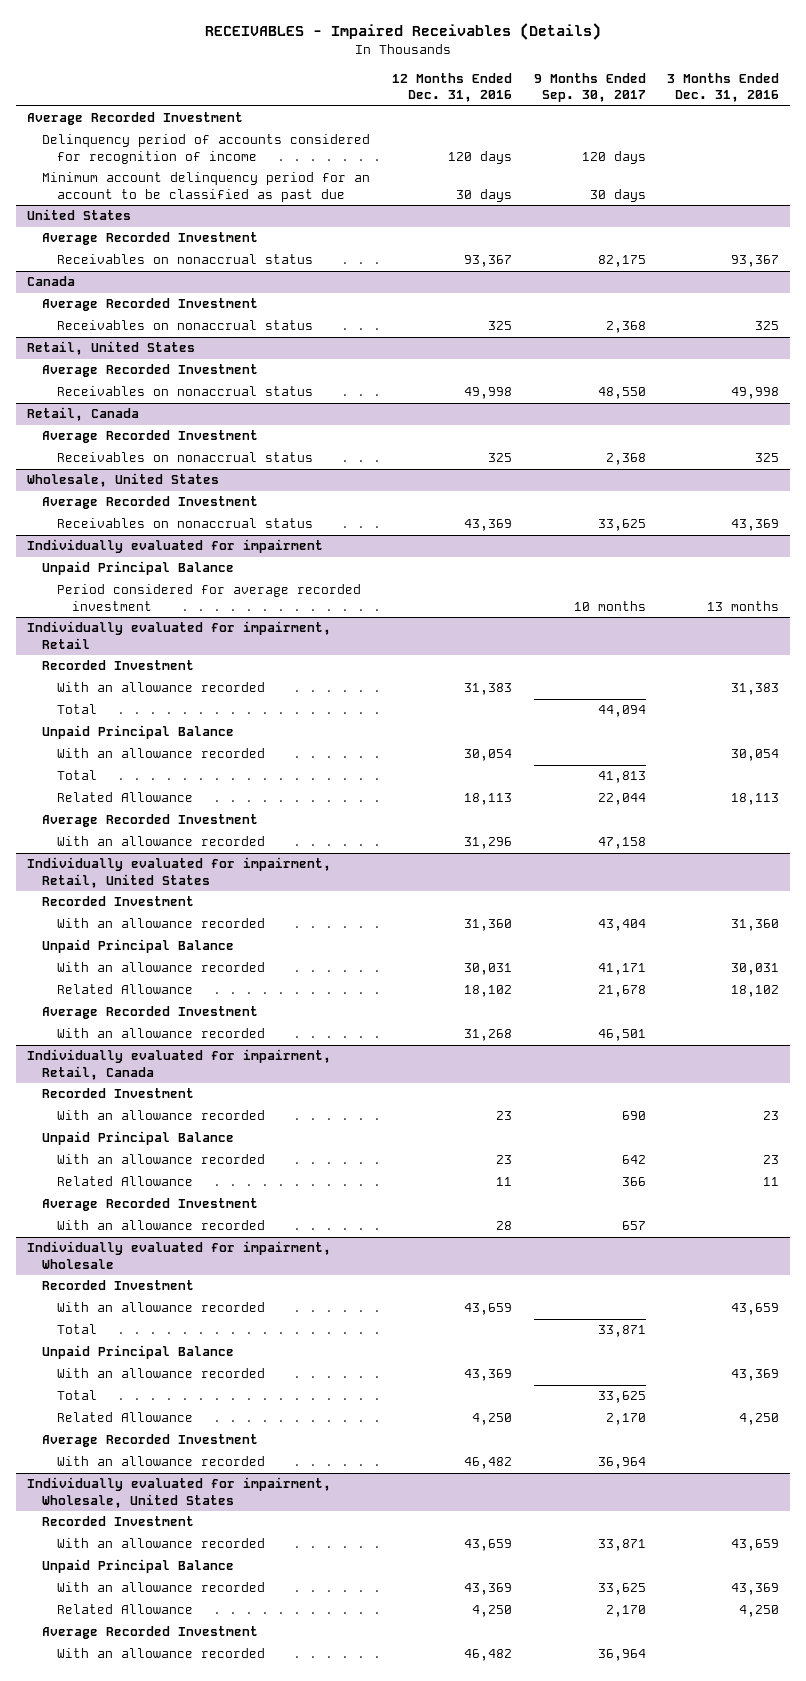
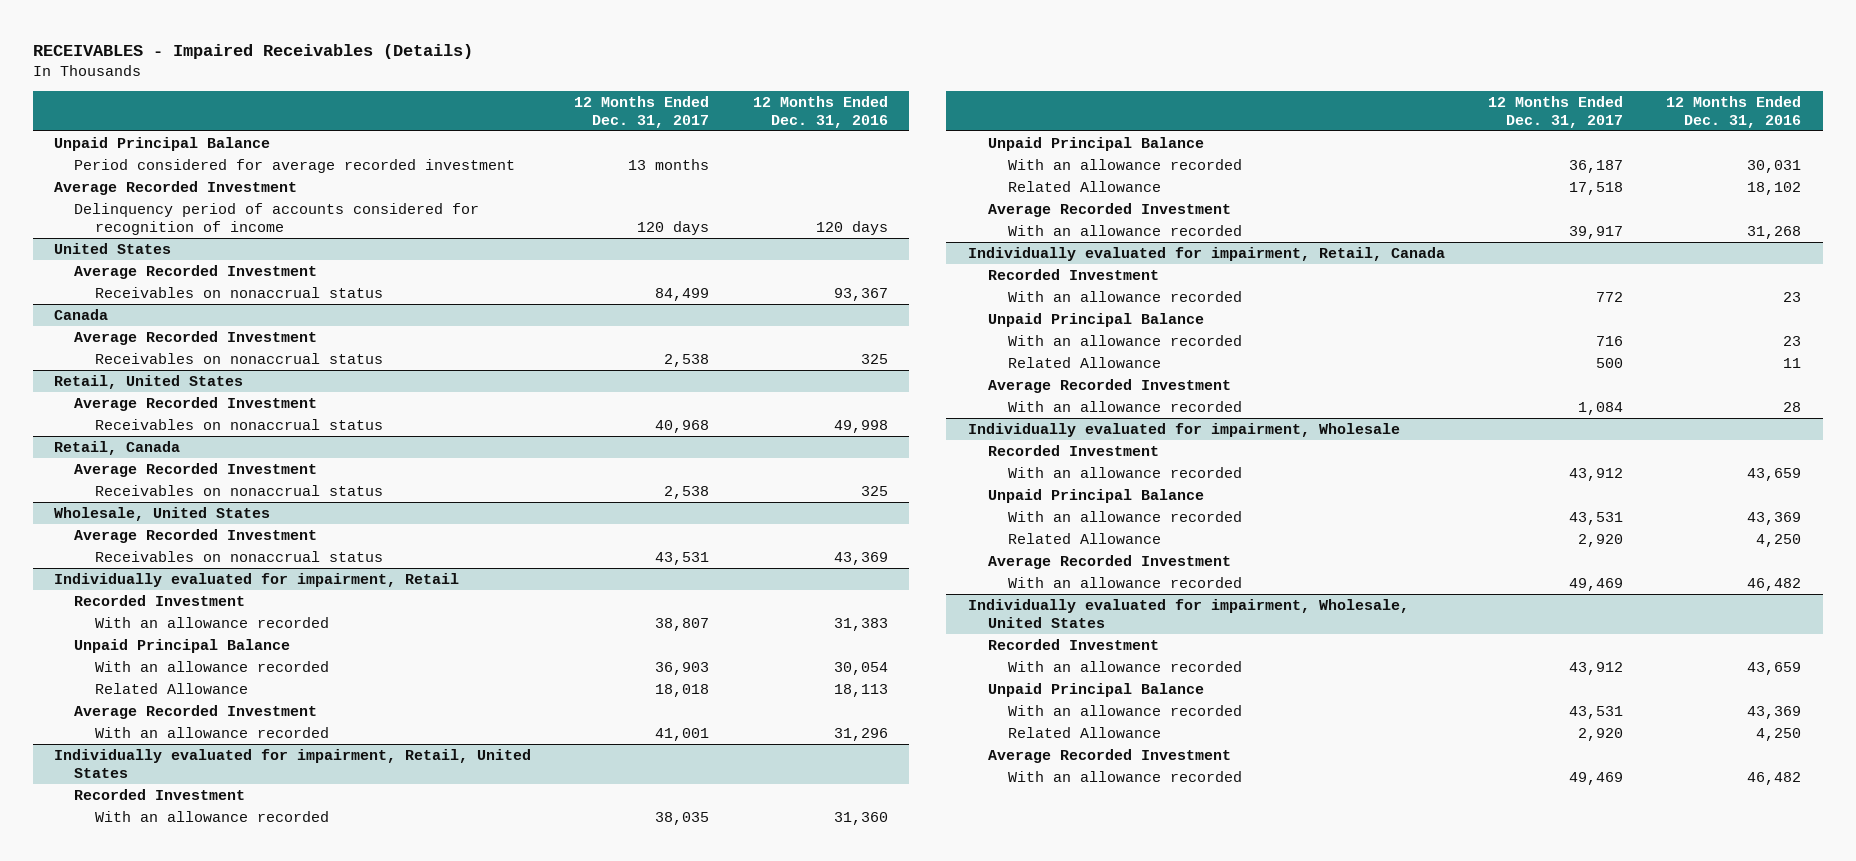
[533,72,646,103] 9 Months Ended Sep. 30, 2017 -> none
[667,72,780,103] 3 Months Ended Dec. 31, 2016 -> none
none -> [574,95,710,128] 12 Months Ended Dec. 31, 2017
none -> [54,137,271,152] Unpaid Principal Balance
none -> [74,159,516,174] Period considered for average recorded investment
[42,172,371,203] Minimum account delinquency period for an account to be classified as past due -> none
[26,539,323,554] Individually evaluated for impairment -> none
[42,561,235,576] Unpaid Principal Balance -> none
[57,584,362,612] Period considered for average recorded investment -> none
[57,704,98,715] Total -> none
[57,770,98,781] Total -> none
[57,1324,98,1335] Total -> none
[57,1390,98,1401] Total -> none

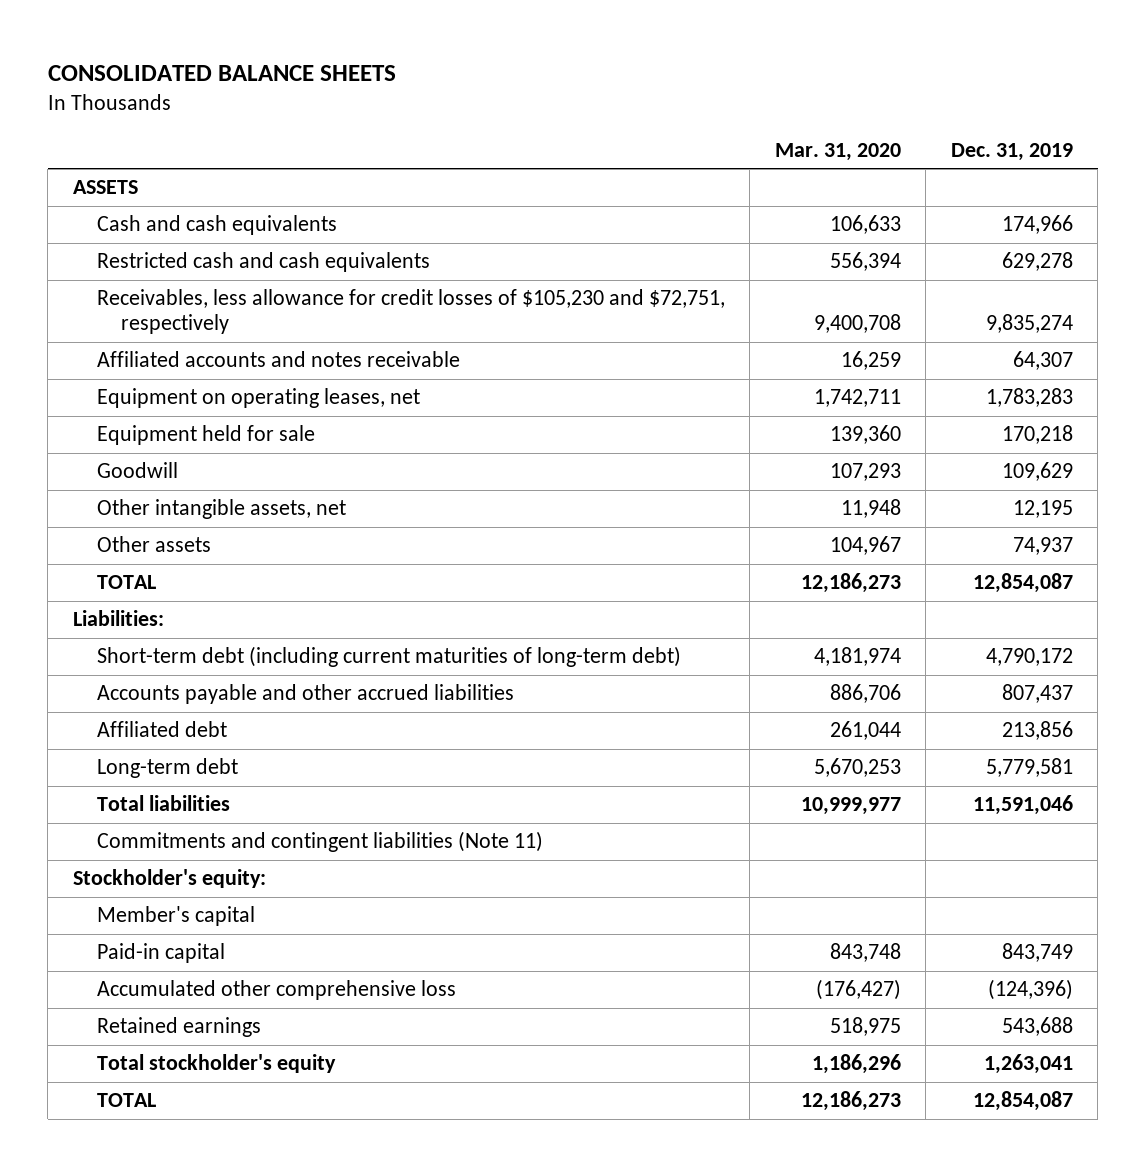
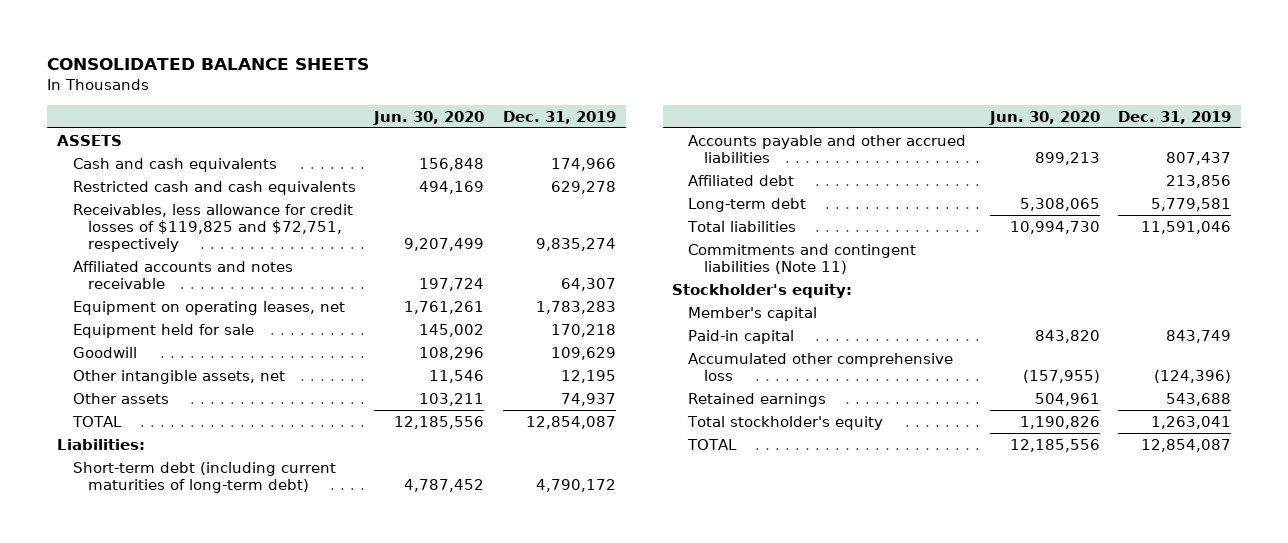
[774,142,901,161] Mar. 31, 2020 -> none
none -> [373,110,485,125] Jun. 30, 2020
[97,289,726,335] Receivables, less allowance for credit losses of $105,230 and $72,751, respectively -> [72,203,353,253] Receivables, less allowance for credit losses of $119,825 and $72,751, respectively

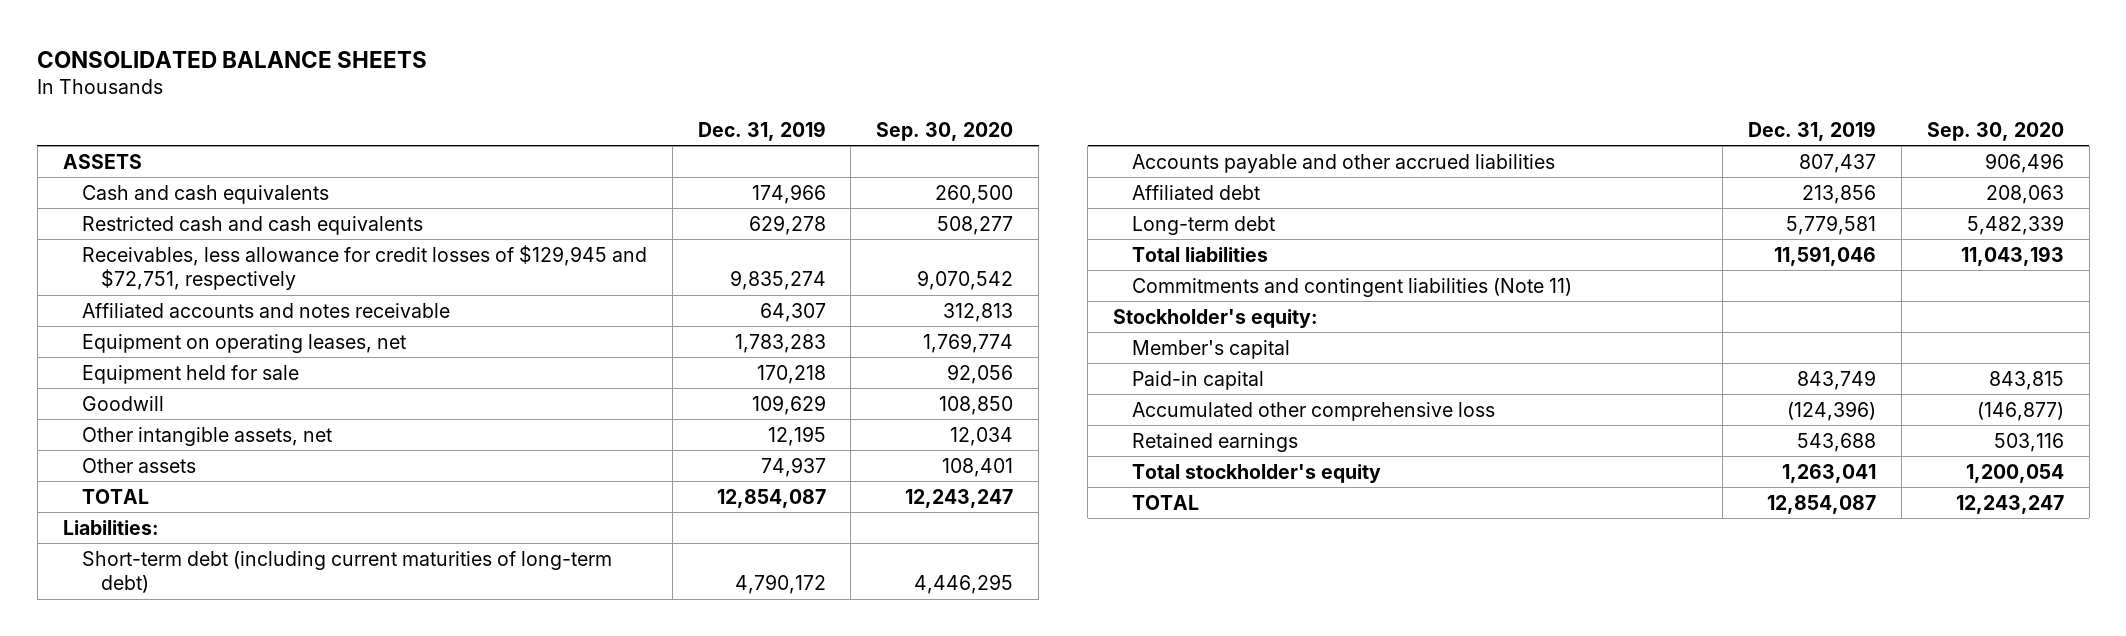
[373,110,485,125] Jun. 30, 2020 -> none
none -> [876,121,1014,141] Sep. 30, 2020
[72,203,353,253] Receivables, less allowance for credit losses of $119,825 and $72,751, respectively -> [81,244,647,290] Receivables, less allowance for credit losses of $129,945 and $72,751, respectively

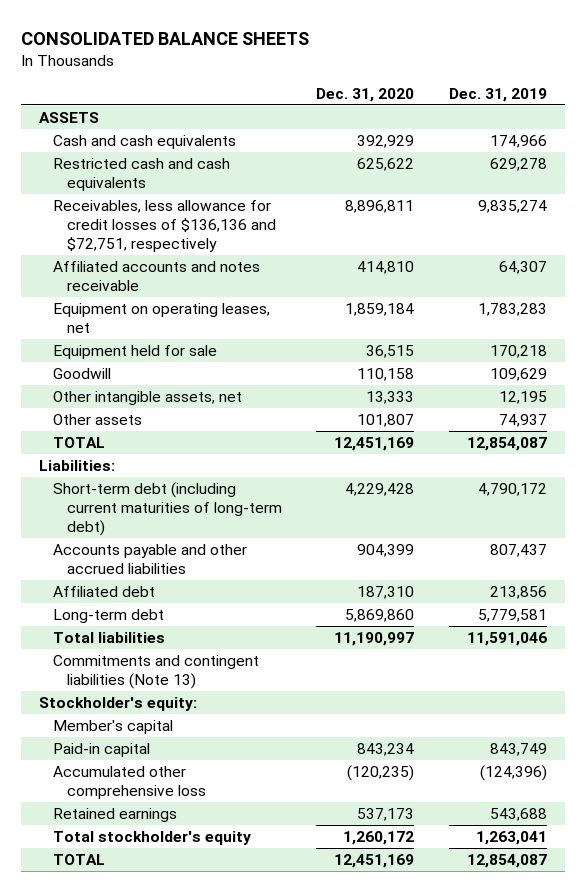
[876,121,1014,141] Sep. 30, 2020 -> none
none -> [316,87,415,102] Dec. 31, 2020
[81,244,647,290] Receivables, less allowance for credit losses of $129,945 and $72,751, respectively -> [52,199,276,253] Receivables, less allowance for credit losses of $136,136 and $72,751, respectively
[1132,277,1573,297] Commitments and contingent liabilities (Note 11) -> [52,654,259,690] Commitments and contingent liabilities (Note 13)

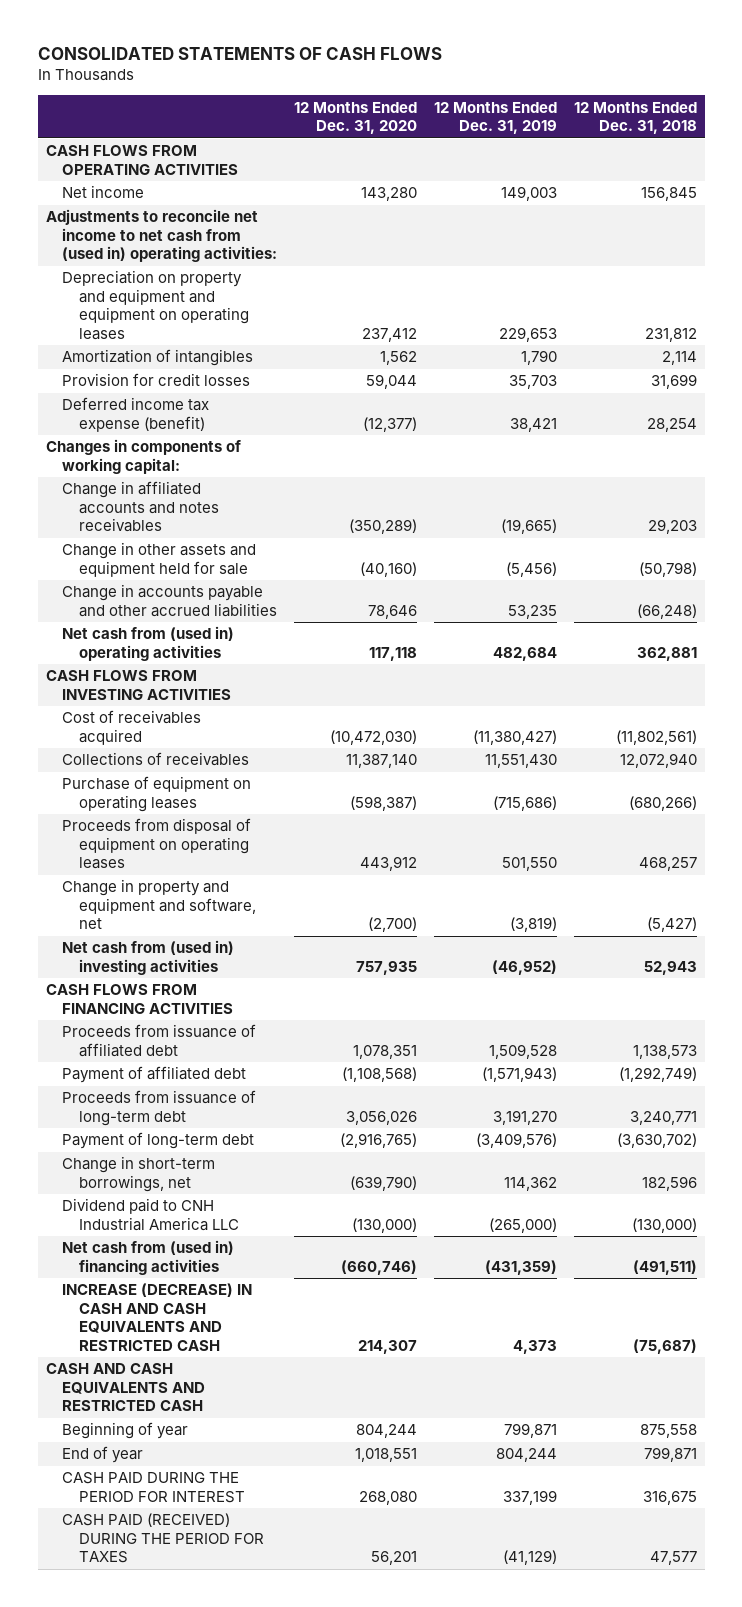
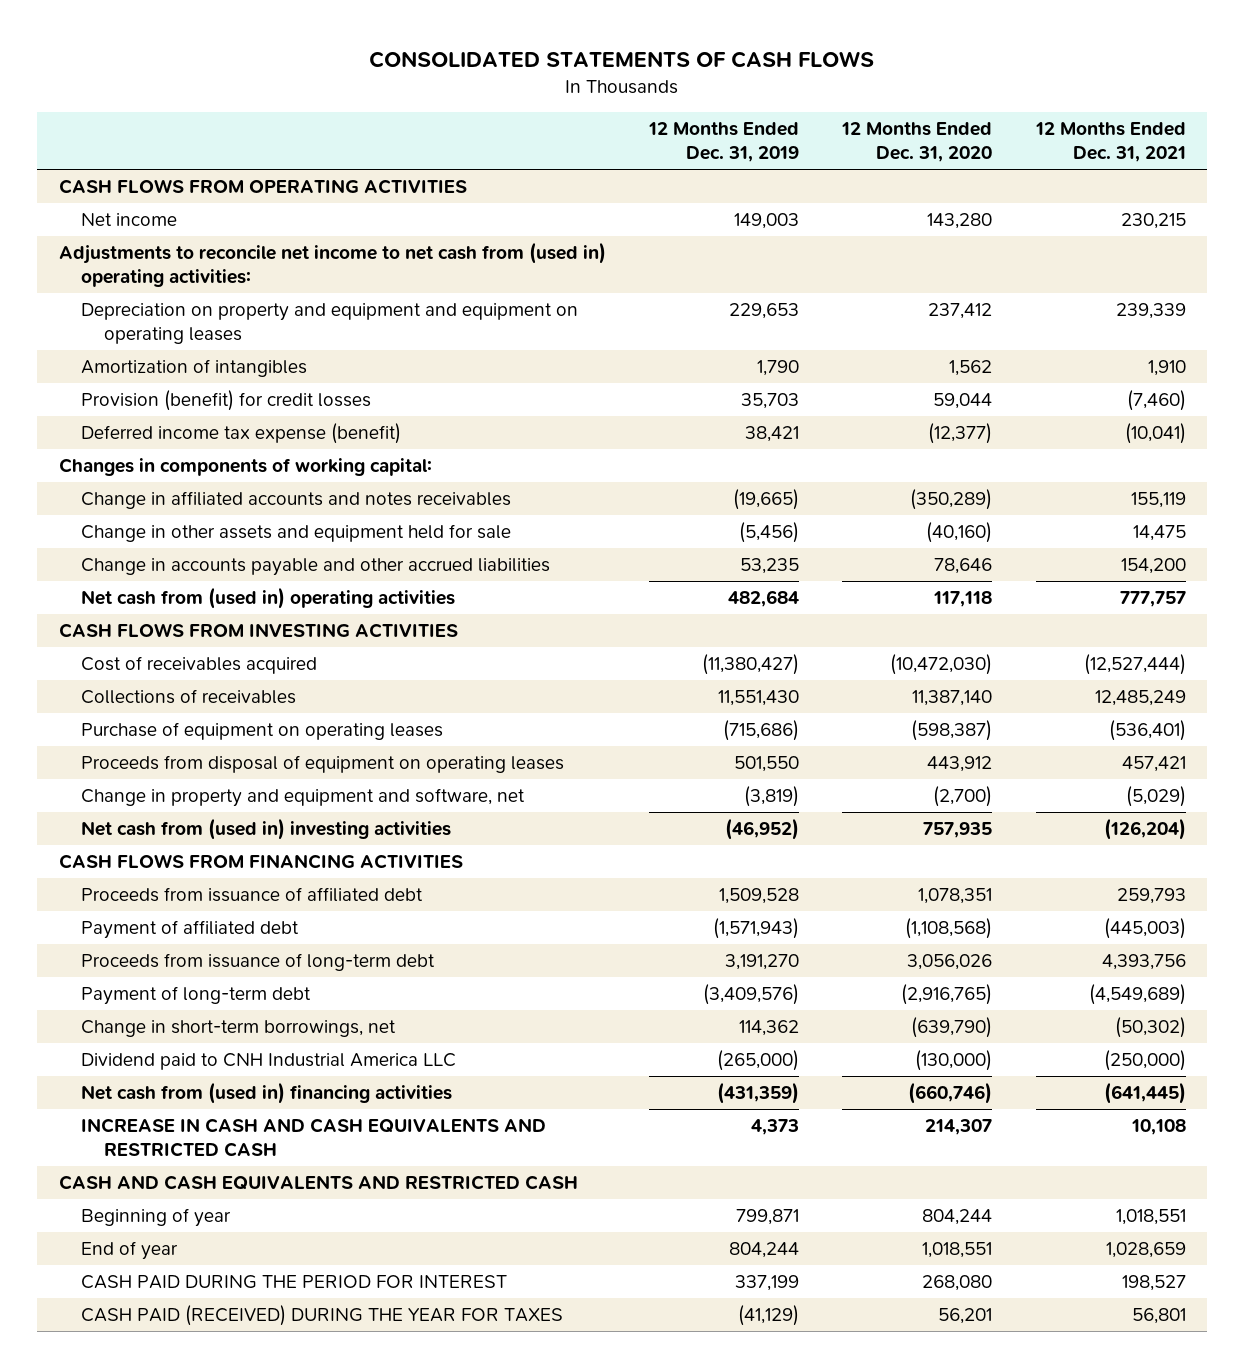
[573,101,697,135] 12 Months Ended Dec. 31, 2018 -> none
none -> [1034,122,1186,163] 12 Months Ended Dec. 31, 2021
[62,373,251,387] Provision for credit losses -> [81,390,372,412] Provision (benefit) for credit losses
[62,1283,253,1351] INCREASE (DECREASE) IN CASH AND CASH EQUIVALENTS AND RESTRICTED CASH -> [81,1118,547,1157] INCREASE IN CASH AND CASH EQUIVALENTS AND RESTRICTED CASH
[62,1513,264,1564] CASH PAID (RECEIVED) DURING THE PERIOD FOR TAXES -> [81,1305,564,1327] CASH PAID (RECEIVED) DURING THE YEAR FOR TAXES

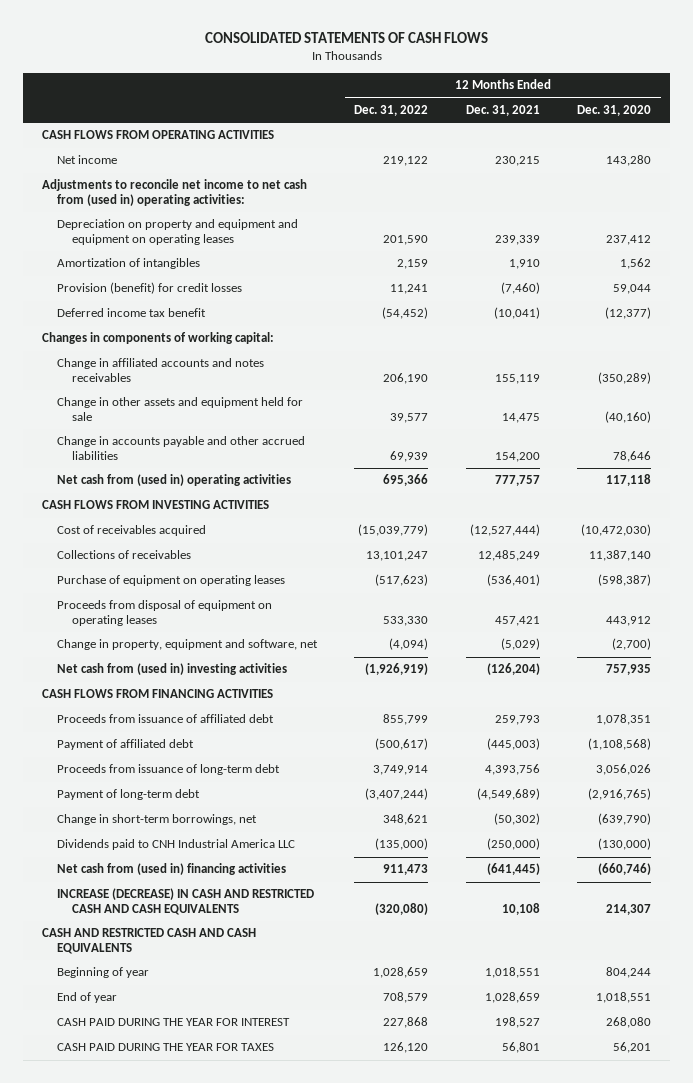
[648,122,800,163] 12 Months Ended Dec. 31, 2019 -> none
none -> [354,105,429,117] Dec. 31, 2022
[81,423,402,445] Deferred income tax expense (benefit) -> [56,308,206,318] Deferred income tax benefit
[81,788,526,808] Change in property and equipment and software, net -> [56,639,318,651] Change in property, equipment and software, net
[81,1053,457,1071] Dividend paid to CNH Industrial America LLC -> [56,839,295,851] Dividends paid to CNH Industrial America LLC
[81,1118,547,1157] INCREASE IN CASH AND CASH EQUIVALENTS AND RESTRICTED CASH -> [56,888,314,916] INCREASE (DECREASE) IN CASH AND RESTRICTED CASH AND CASH EQUIVALENTS
[58,1175,578,1191] CASH AND CASH EQUIVALENTS AND RESTRICTED CASH -> [42,928,257,955] CASH AND RESTRICTED CASH AND CASH EQUIVALENTS
[81,1275,508,1290] CASH PAID DURING THE PERIOD FOR INTEREST -> [56,1018,290,1027] CASH PAID DURING THE YEAR FOR INTEREST
[81,1305,564,1327] CASH PAID (RECEIVED) DURING THE YEAR FOR TAXES -> [56,1043,274,1052] CASH PAID DURING THE YEAR FOR TAXES

